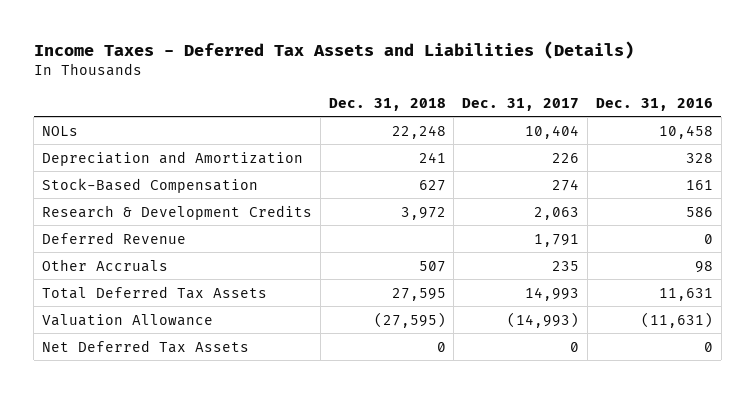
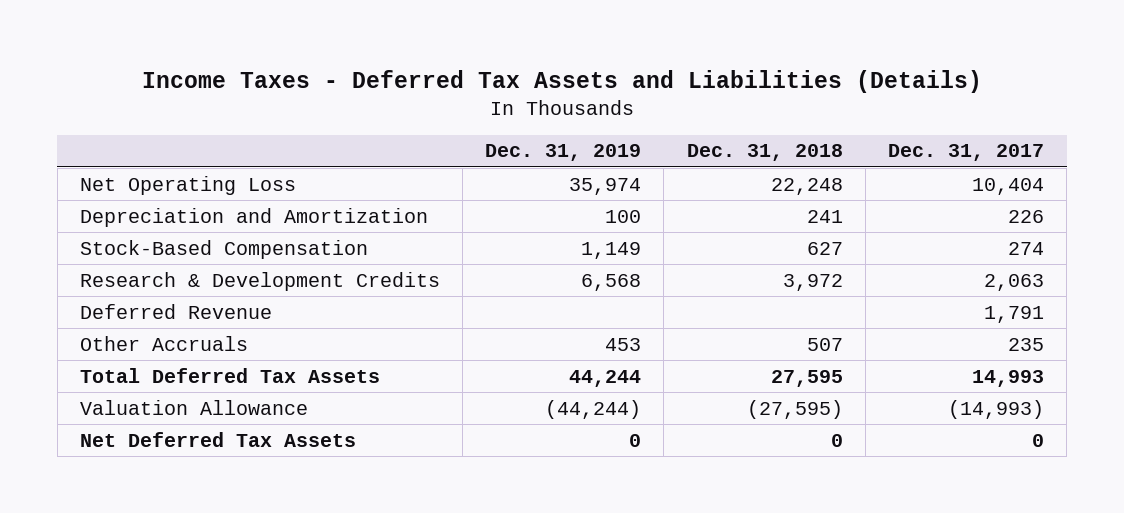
[595,97,713,111] Dec. 31, 2016 -> none
none -> [485,144,642,162] Dec. 31, 2019
[41,125,78,136] NOLs -> [79,175,296,195] Net Operating Loss

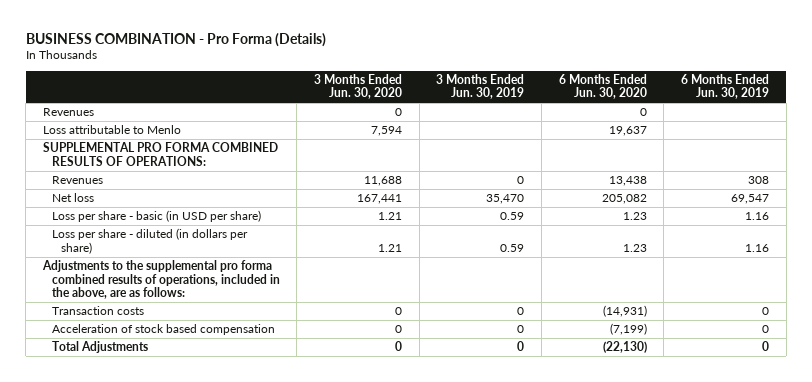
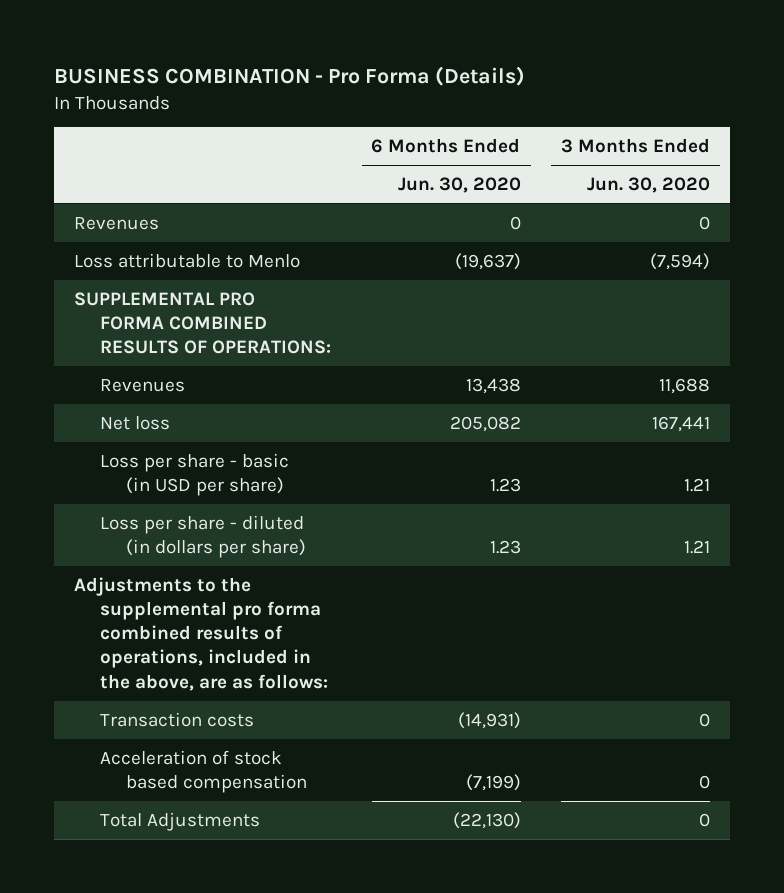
[436,73,525,100] 3 Months Ended Jun. 30, 2019 -> none
[680,73,769,100] 6 Months Ended Jun. 30, 2019 -> none
[371,126,403,137] 7,594 -> [650,252,711,270] (7,594)
[608,126,647,137] 19,637 -> [454,252,521,270] (19,637)

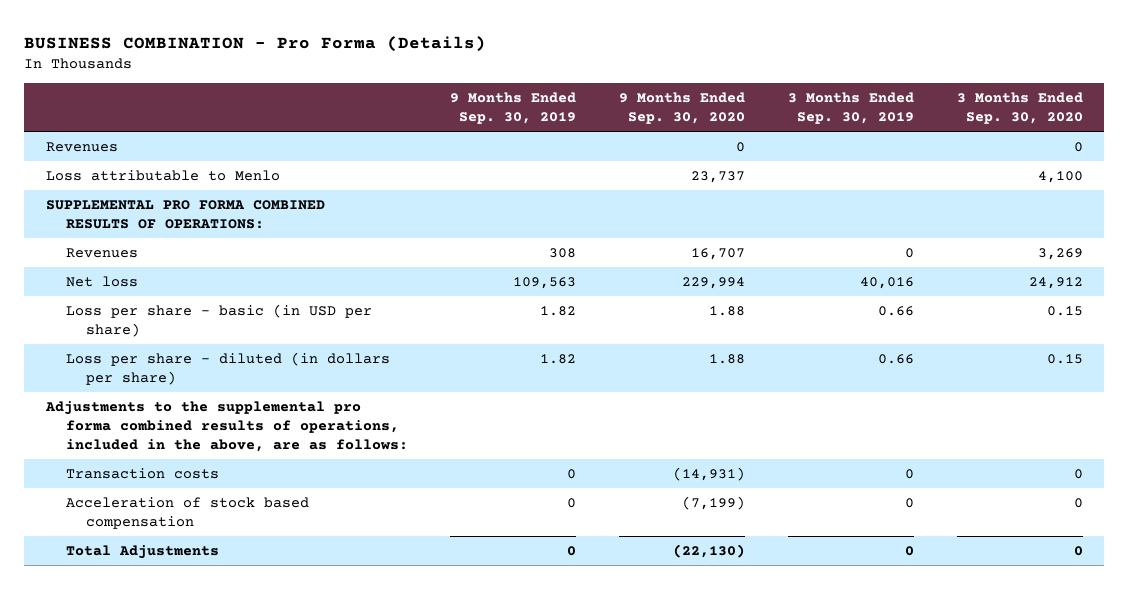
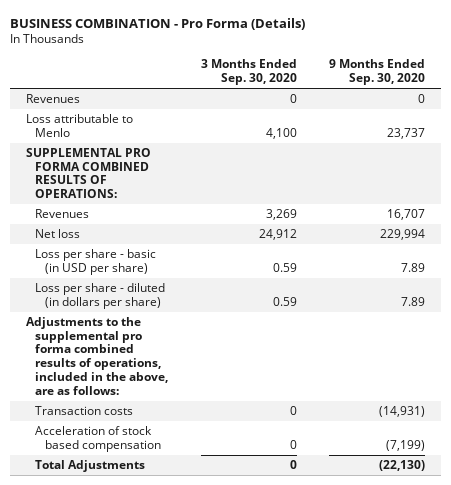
[450,91,577,125] 9 Months Ended Sep. 30, 2019 -> none
[787,91,914,125] 3 Months Ended Sep. 30, 2019 -> none
[709,305,746,316] 1.88 -> [400,262,425,272] 7.89
[1046,305,1083,316] 0.15 -> [272,262,297,272] 0.59
[709,353,746,364] 1.88 -> [400,296,425,306] 7.89
[1046,353,1083,364] 0.15 -> [272,296,297,306] 0.59

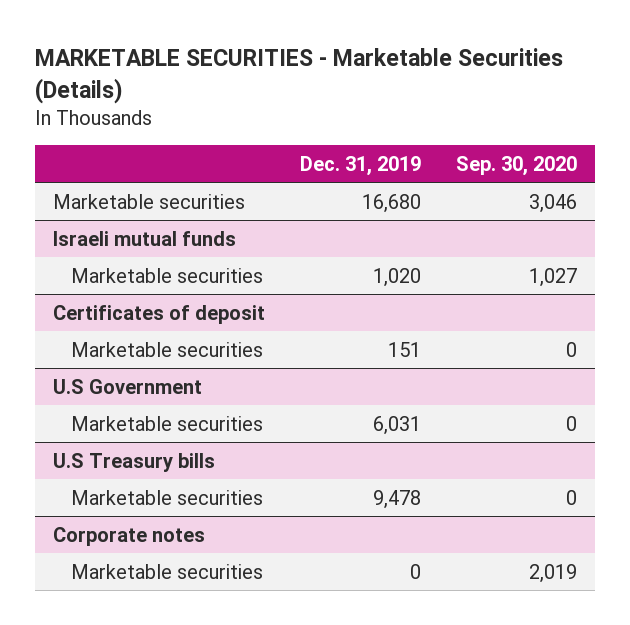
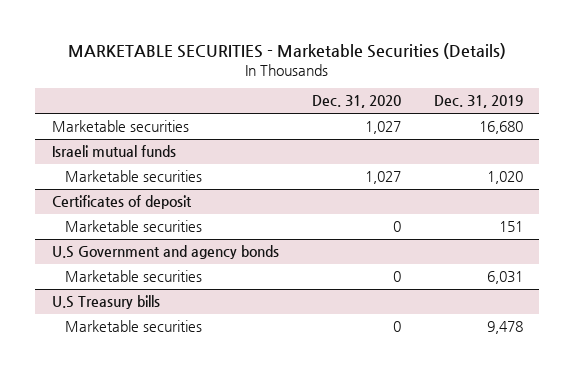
[456,155,578,176] Sep. 30, 2020 -> none
none -> [311,95,401,109] Dec. 31, 2020
[52,378,202,394] U.S Government -> [51,245,279,260] U.S Government and agency bonds
[52,526,205,546] Corporate notes -> none
[71,563,264,579] Marketable securities -> none

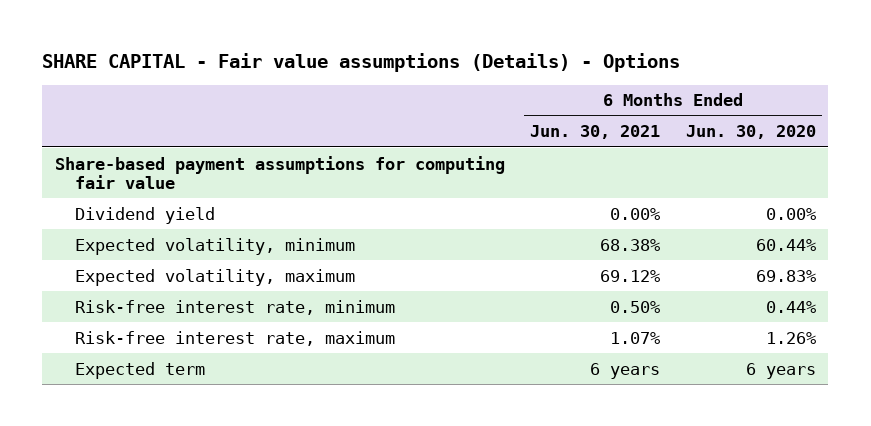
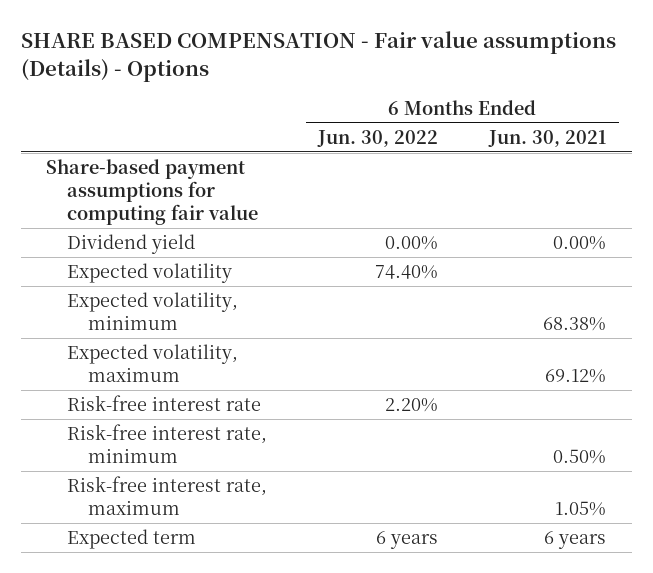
[42,53,681,73] SHARE CAPITAL - Fair value assumptions (Details) - Options -> [20,31,616,83] SHARE BASED COMPENSATION - Fair value assumptions (Details) - Options
[685,125,816,140] Jun. 30, 2020 -> none
none -> [317,129,439,147] Jun. 30, 2022
none -> [67,262,233,283] Expected volatility
none -> [67,394,262,411] Risk-free interest rate
[610,331,661,344] 1.07% -> [555,501,607,517] 1.05%

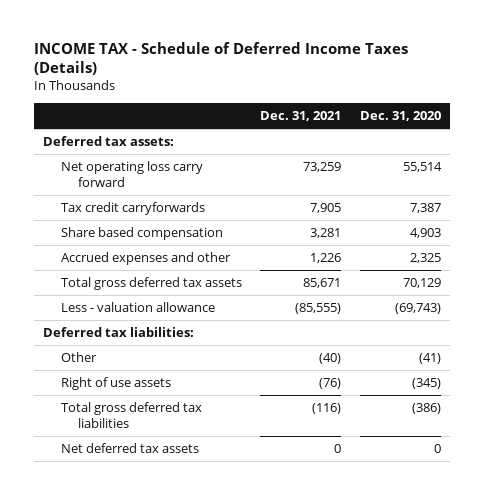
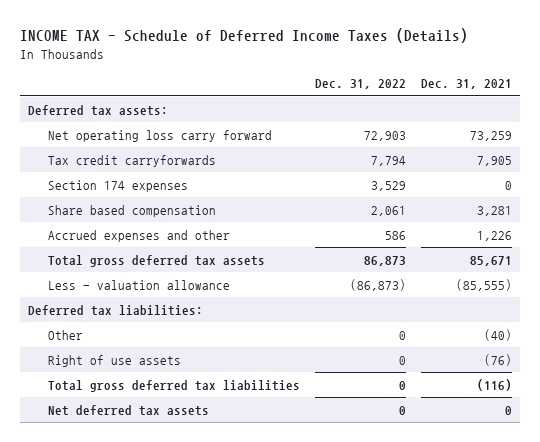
[359,111,441,122] Dec. 31, 2020 -> none
none -> [314,79,406,90] Dec. 31, 2022
none -> [47,179,188,192] Section 174 expenses

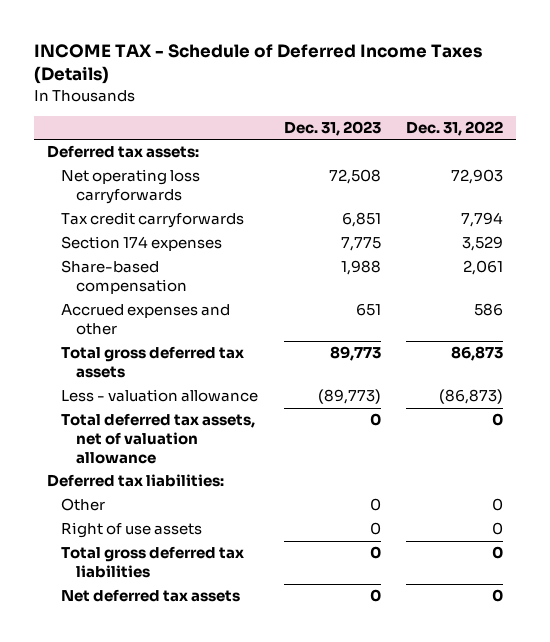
[421,79,513,90] Dec. 31, 2021 -> none
none -> [283,120,381,136] Dec. 31, 2023
[47,129,272,142] Net operating loss carry forward -> [61,169,201,205] Net operating loss carryforwards
[47,204,216,217] Share based compensation -> [61,260,187,295] Share-based compensation
none -> [61,413,256,465] Total deferred tax assets, net of valuation allowance

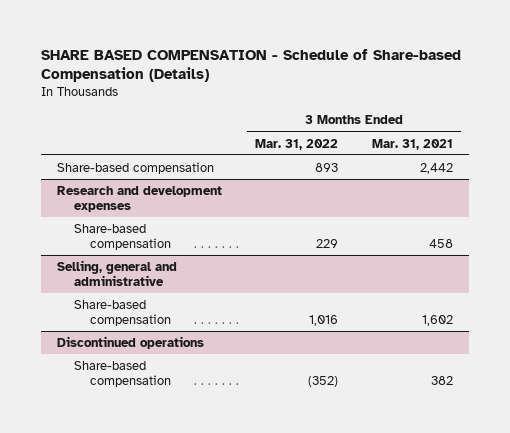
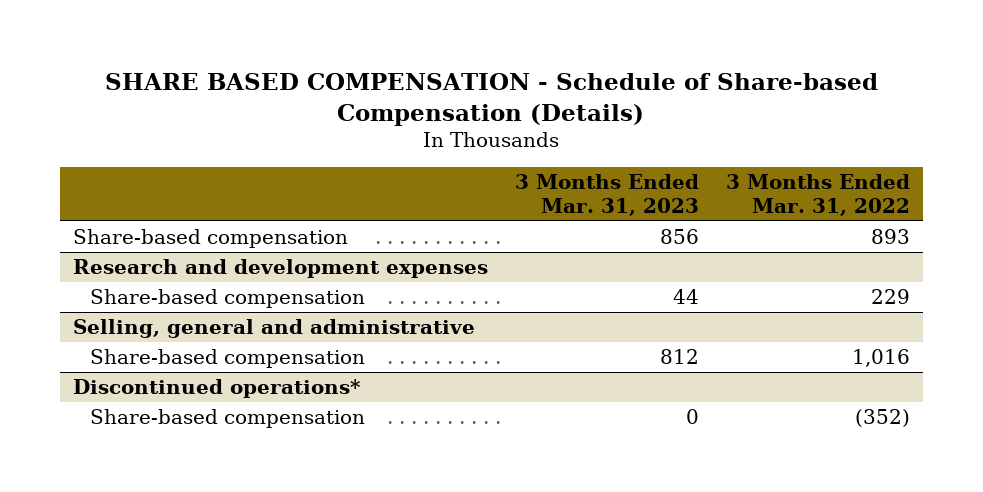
[371,138,453,150] Mar. 31, 2021 -> none
none -> [514,173,699,217] 3 Months Ended Mar. 31, 2023
[57,335,205,349] Discontinued operations -> [73,379,362,399] Discontinued operations*

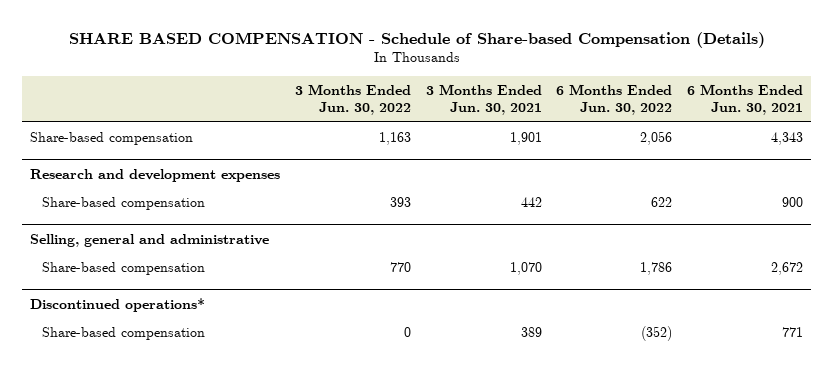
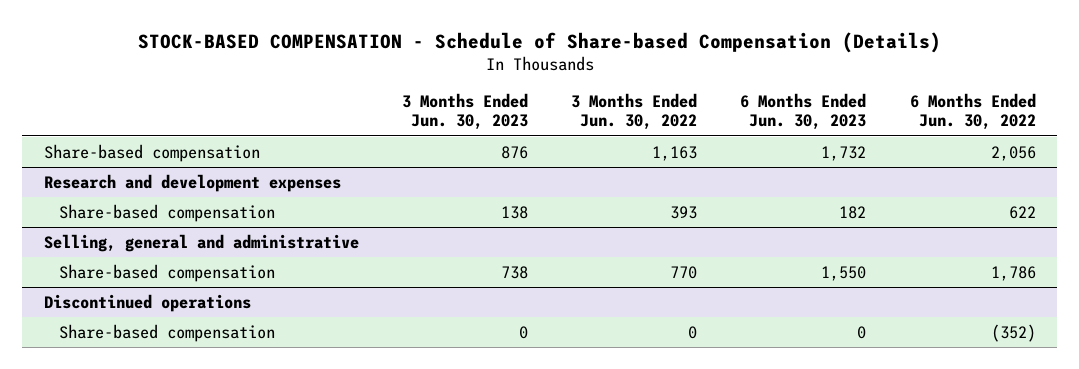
[68,31,765,48] SHARE BASED COMPENSATION - Schedule of Share-based Compensation (Details) -> [137,31,941,53] STOCK-BASED COMPENSATION - Schedule of Share-based Compensation (Details)
[425,83,542,116] 3 Months Ended Jun. 30, 2021 -> none
[687,83,804,116] 6 Months Ended Jun. 30, 2021 -> none
none -> [401,93,528,131] 3 Months Ended Jun. 30, 2023
none -> [740,93,867,131] 6 Months Ended Jun. 30, 2023
[29,297,205,312] Discontinued operations* -> [43,293,251,312] Discontinued operations

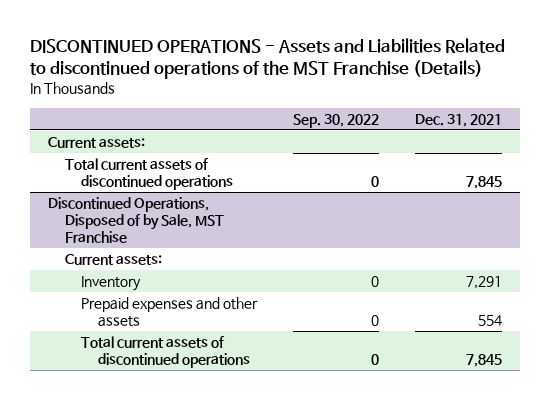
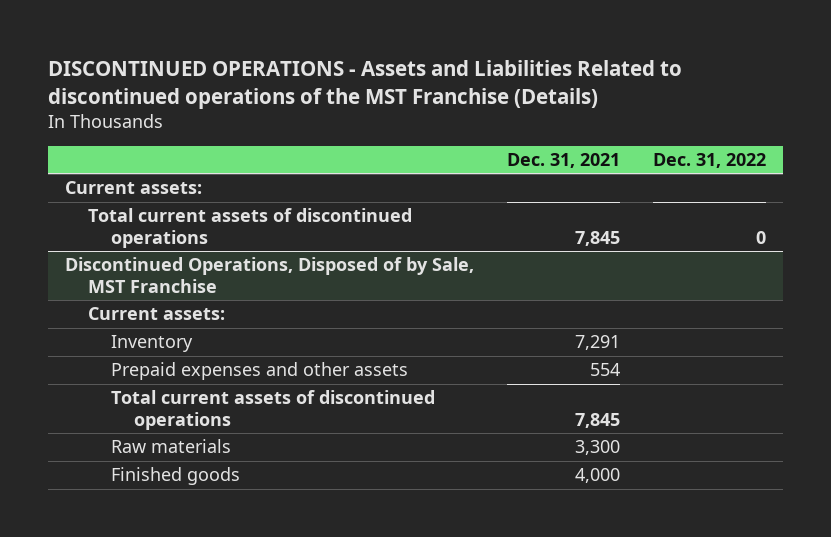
[293,113,380,128] Sep. 30, 2022 -> none
none -> [653,153,767,169] Dec. 31, 2022
none -> [110,439,231,454] Raw materials
none -> [110,467,240,486] Finished goods

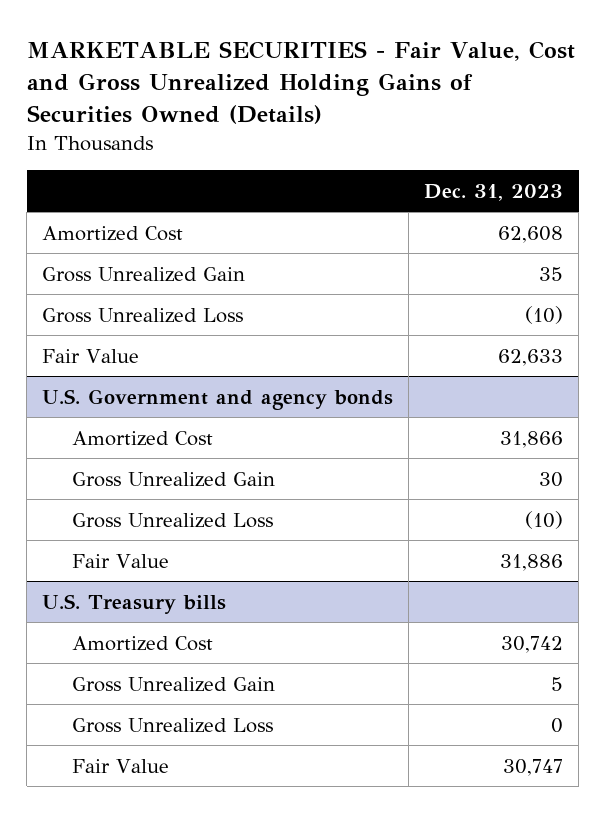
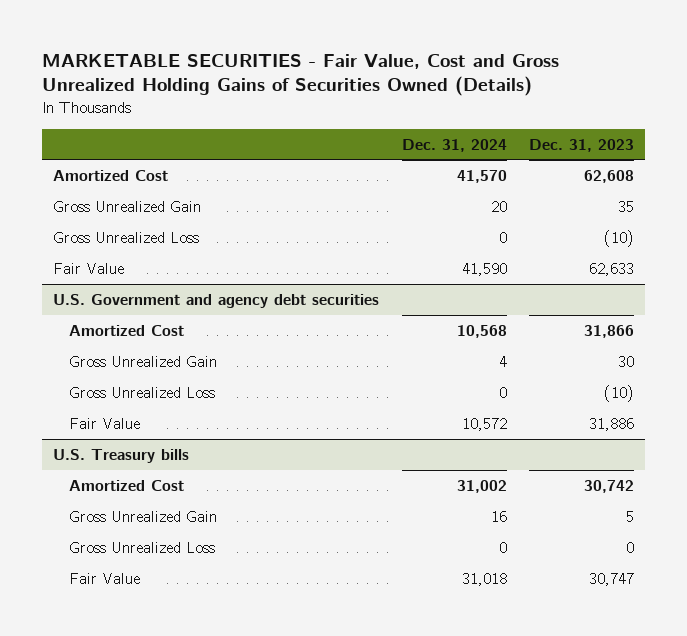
none -> [401,138,507,152] Dec. 31, 2024
[42,388,394,410] U.S. Government and agency bonds -> [53,293,380,308] U.S. Government and agency debt securities

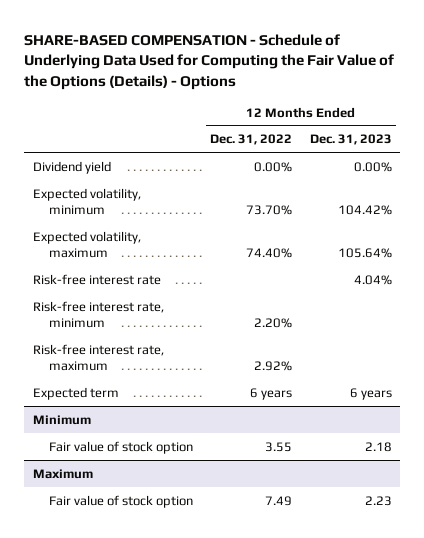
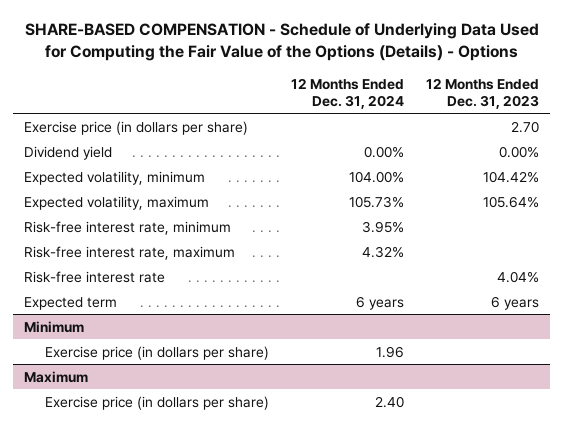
[210,134,293,146] Dec. 31, 2022 -> none
none -> [290,77,404,109] 12 Months Ended Dec. 31, 2024
none -> [24,120,249,135] Exercise price (in dollars per share)
[32,273,161,285] Risk-free interest rate -> [24,270,166,283] Risk-free interest rate
[48,440,193,454] Fair value of stock option -> none
none -> [44,345,269,360] Exercise price (in dollars per share)
[48,494,193,508] Fair value of stock option -> none
none -> [44,395,269,410] Exercise price (in dollars per share)

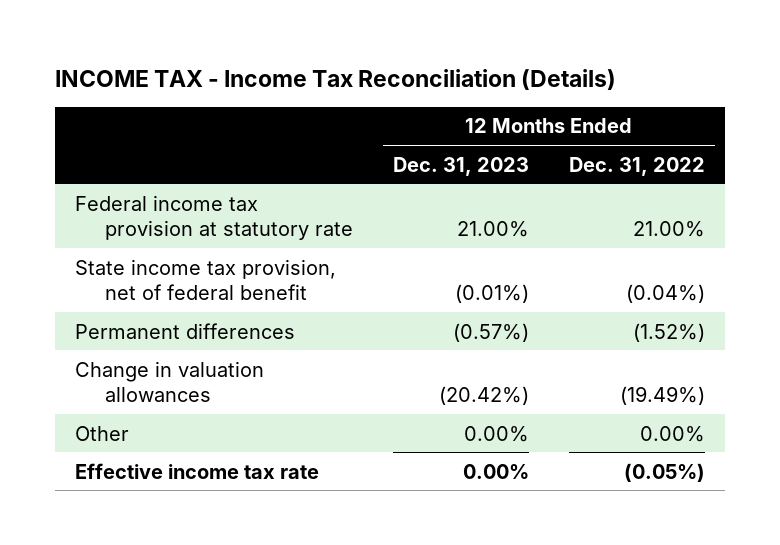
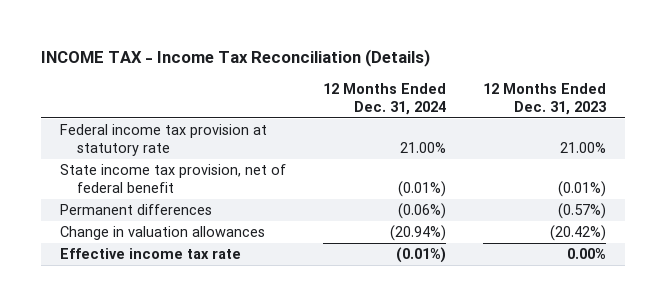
[568,156,705,176] Dec. 31, 2022 -> none
none -> [322,82,446,115] 12 Months Ended Dec. 31, 2024
[75,425,130,441] Other -> none

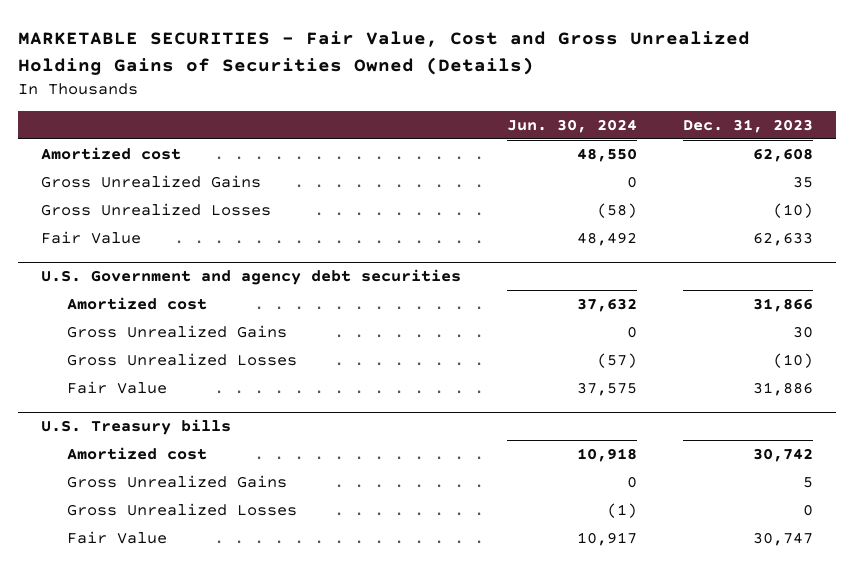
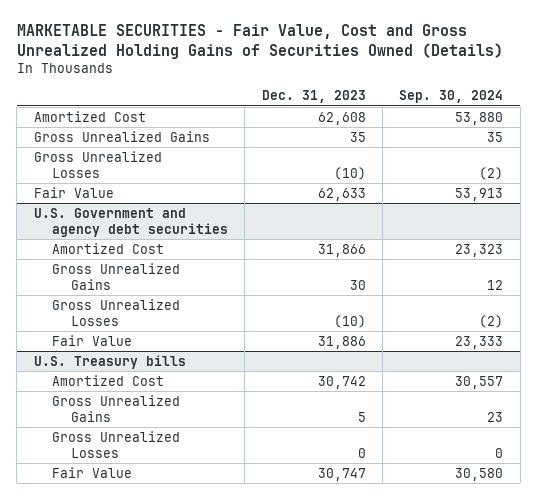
[506,118,637,133] Jun. 30, 2024 -> none
none -> [399,90,504,104] Sep. 30, 2024
[40,147,181,161] Amortized cost -> [33,110,146,122] Amortized Cost
[66,297,207,311] Amortized cost -> [52,242,165,254] Amortized Cost
[66,447,207,461] Amortized cost -> [52,374,165,386] Amortized Cost

